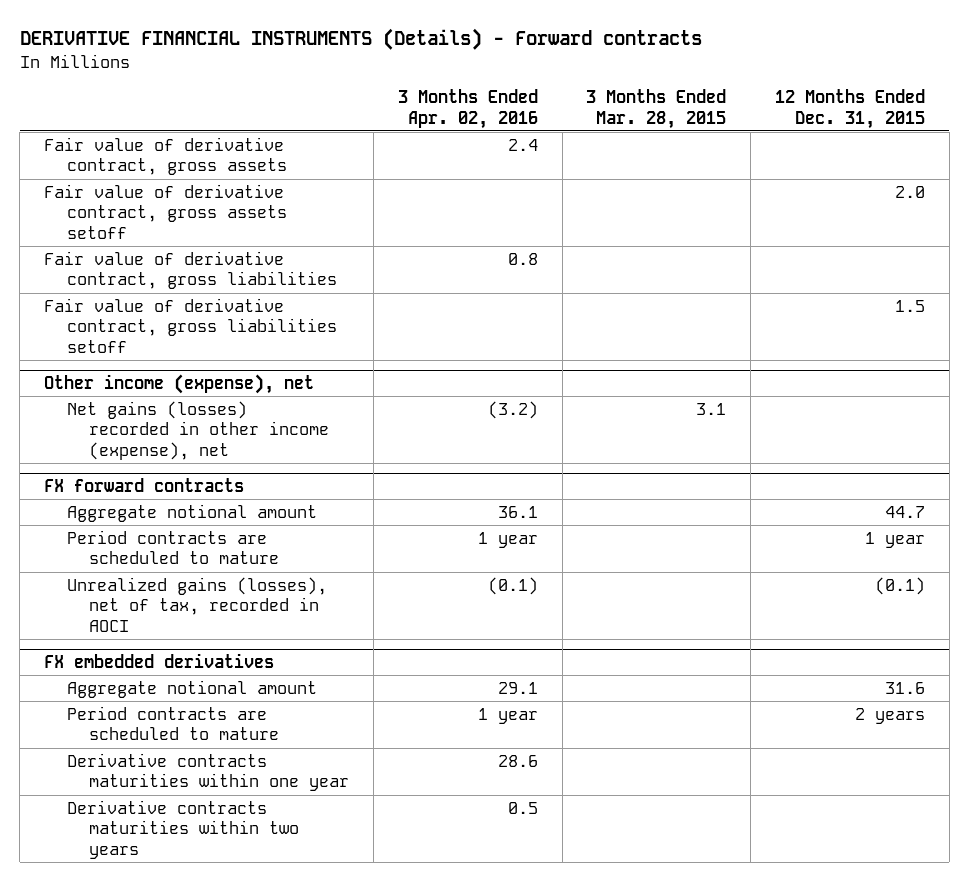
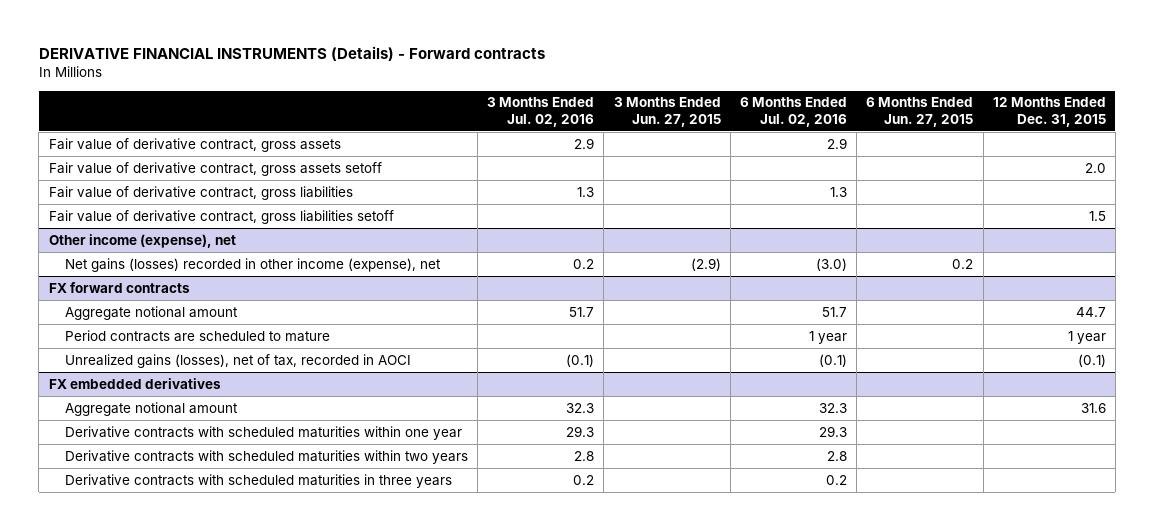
[397,88,538,129] 3 Months Ended Apr. 02, 2016 -> none
[586,88,727,129] 3 Months Ended Mar. 28, 2015 -> none
none -> [487,97,595,127] 3 Months Ended Jul. 02, 2016
none -> [613,97,721,127] 3 Months Ended Jun. 27, 2015
none -> [739,97,847,127] 6 Months Ended Jul. 02, 2016
none -> [866,97,974,127] 6 Months Ended Jun. 27, 2015
[66,705,280,741] Period contracts are scheduled to mature -> none
[66,752,350,792] Derivative contracts maturities within one year -> [64,425,462,440] Derivative contracts with scheduled maturities within one year
[66,799,300,860] Derivative contracts maturities within two years -> [64,449,468,464] Derivative contracts with scheduled maturities within two years
none -> [64,473,452,488] Derivative contracts with scheduled maturities in three years

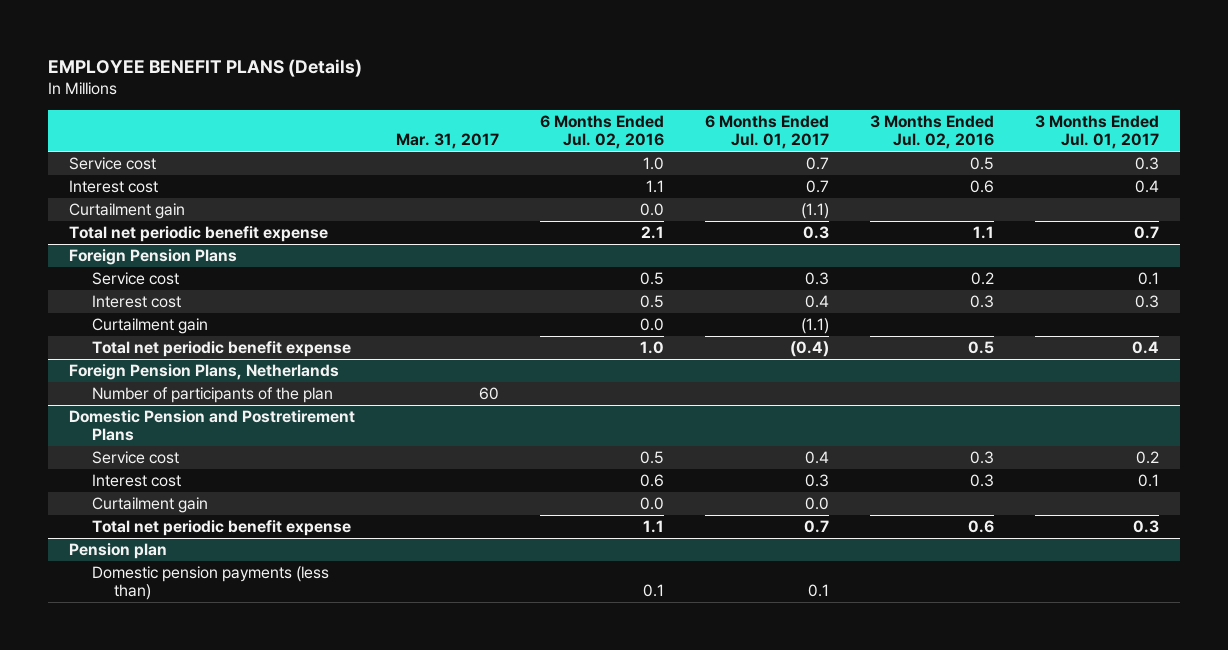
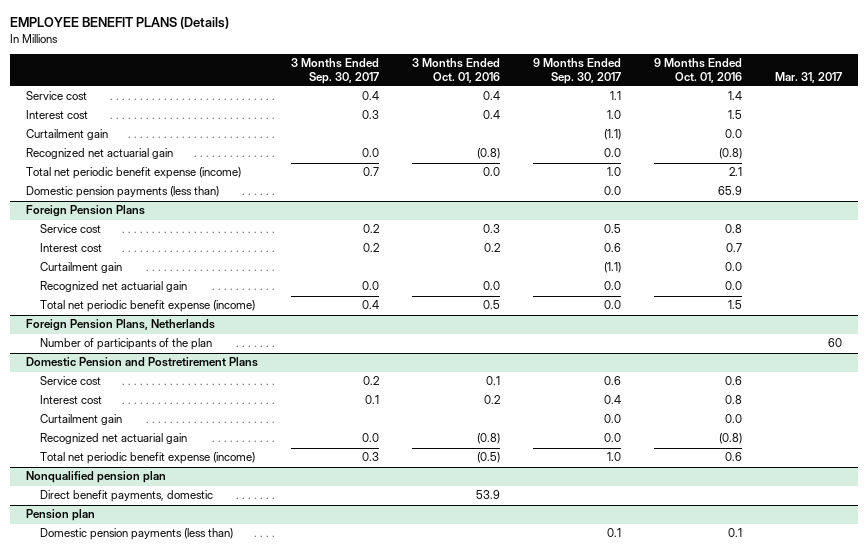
[539,114,664,150] 6 Months Ended Jul. 02, 2016 -> none
[705,114,830,150] 6 Months Ended Jul. 01, 2017 -> none
[870,114,995,150] 3 Months Ended Jul. 02, 2016 -> none
[1035,114,1160,150] 3 Months Ended Jul. 01, 2017 -> none
none -> [291,58,380,84] 3 Months Ended Sep. 30, 2017
none -> [412,58,501,83] 3 Months Ended Oct. 01, 2016
none -> [533,58,622,84] 9 Months Ended Sep. 30, 2017
none -> [654,58,743,83] 9 Months Ended Oct. 01, 2016
none -> [26,148,174,160] Recognized net actuarial gain
[68,225,328,242] Total net periodic benefit expense -> [26,167,242,180] Total net periodic benefit expense (income)
none -> [26,186,220,199] Domestic pension payments (less than)
none -> [39,281,187,293] Recognized net actuarial gain
[91,340,351,357] Total net periodic benefit expense -> [39,300,255,313] Total net periodic benefit expense (income)
none -> [39,433,187,445] Recognized net actuarial gain
[91,519,351,536] Total net periodic benefit expense -> [39,452,255,465] Total net periodic benefit expense (income)
none -> [26,471,167,484] Nonqualified pension plan
none -> [39,490,213,503] Direct benefit payments, domestic

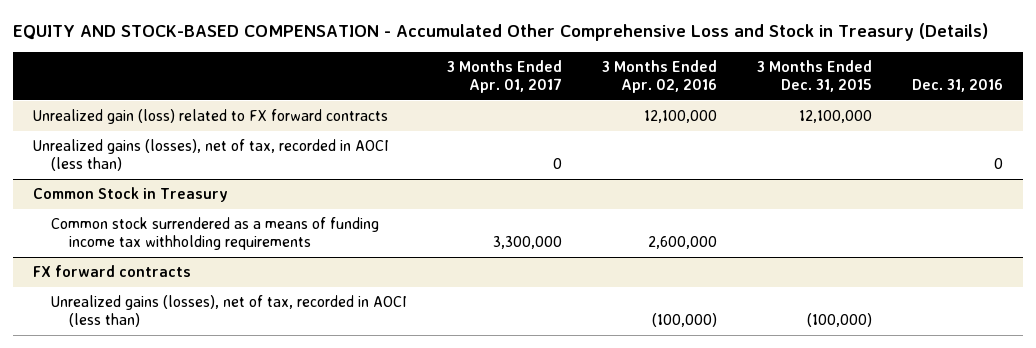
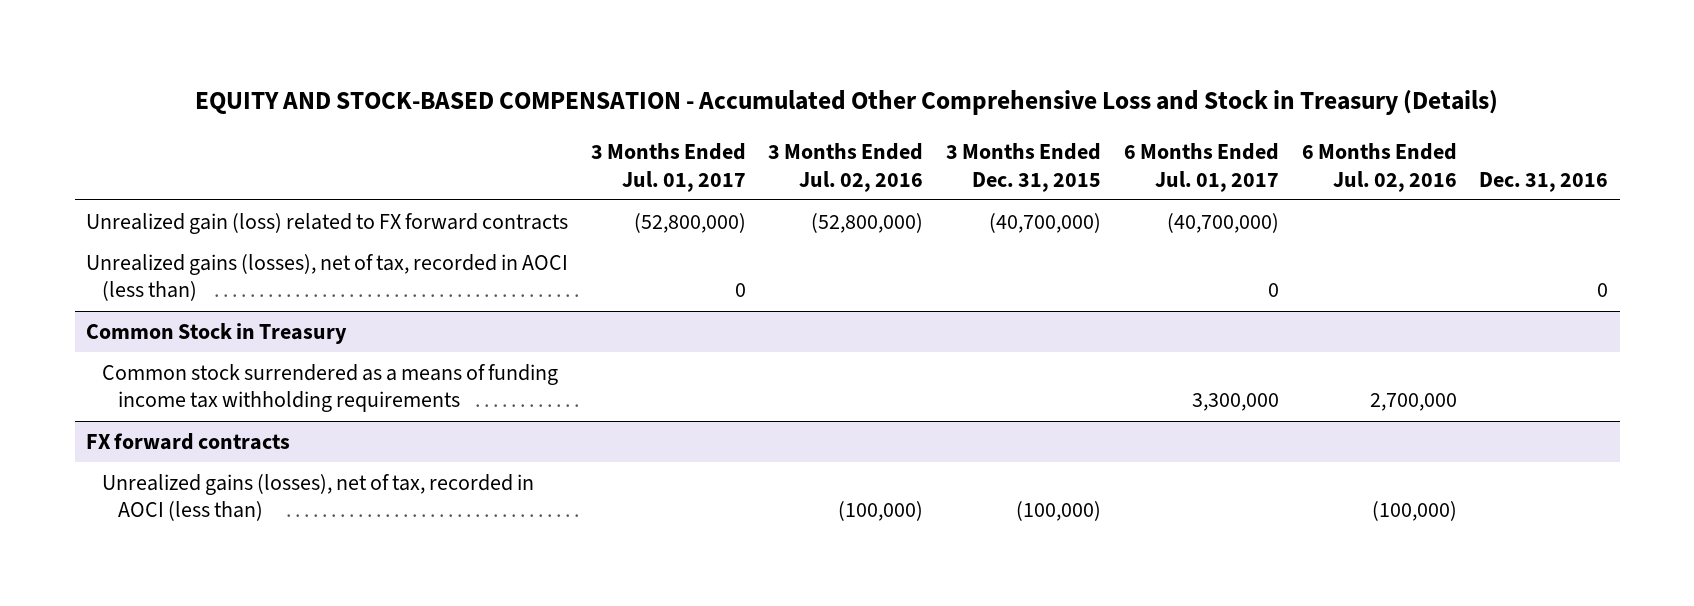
[446,60,562,94] 3 Months Ended Apr. 01, 2017 -> none
[602,60,718,94] 3 Months Ended Apr. 02, 2016 -> none
none -> [590,143,746,192] 3 Months Ended Jul. 01, 2017
none -> [768,143,924,192] 3 Months Ended Jul. 02, 2016
none -> [1123,143,1279,192] 6 Months Ended Jul. 01, 2017
none -> [1301,143,1457,192] 6 Months Ended Jul. 02, 2016
[799,110,873,124] 12,100,000 -> [989,212,1102,233] (40,700,000)

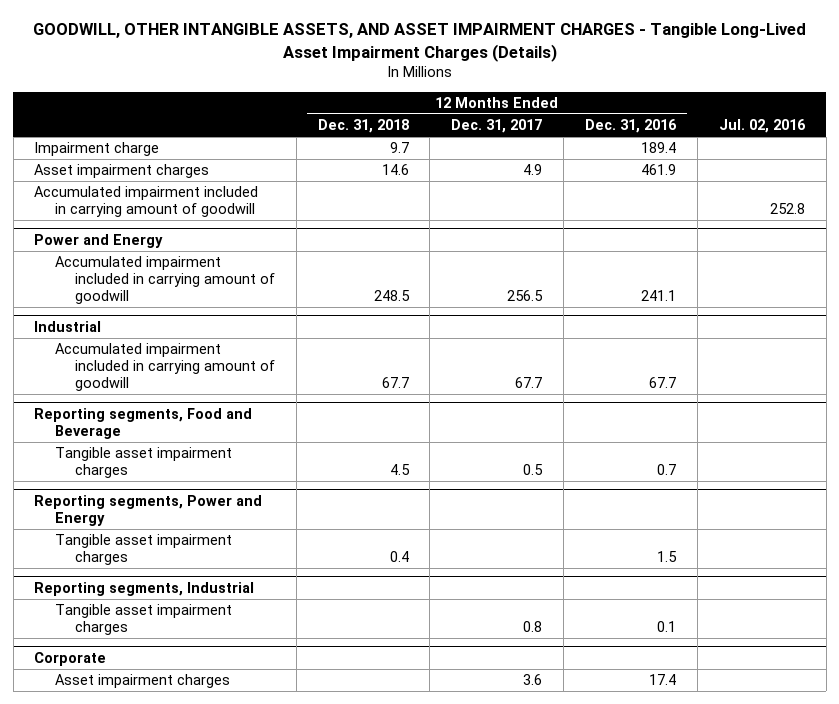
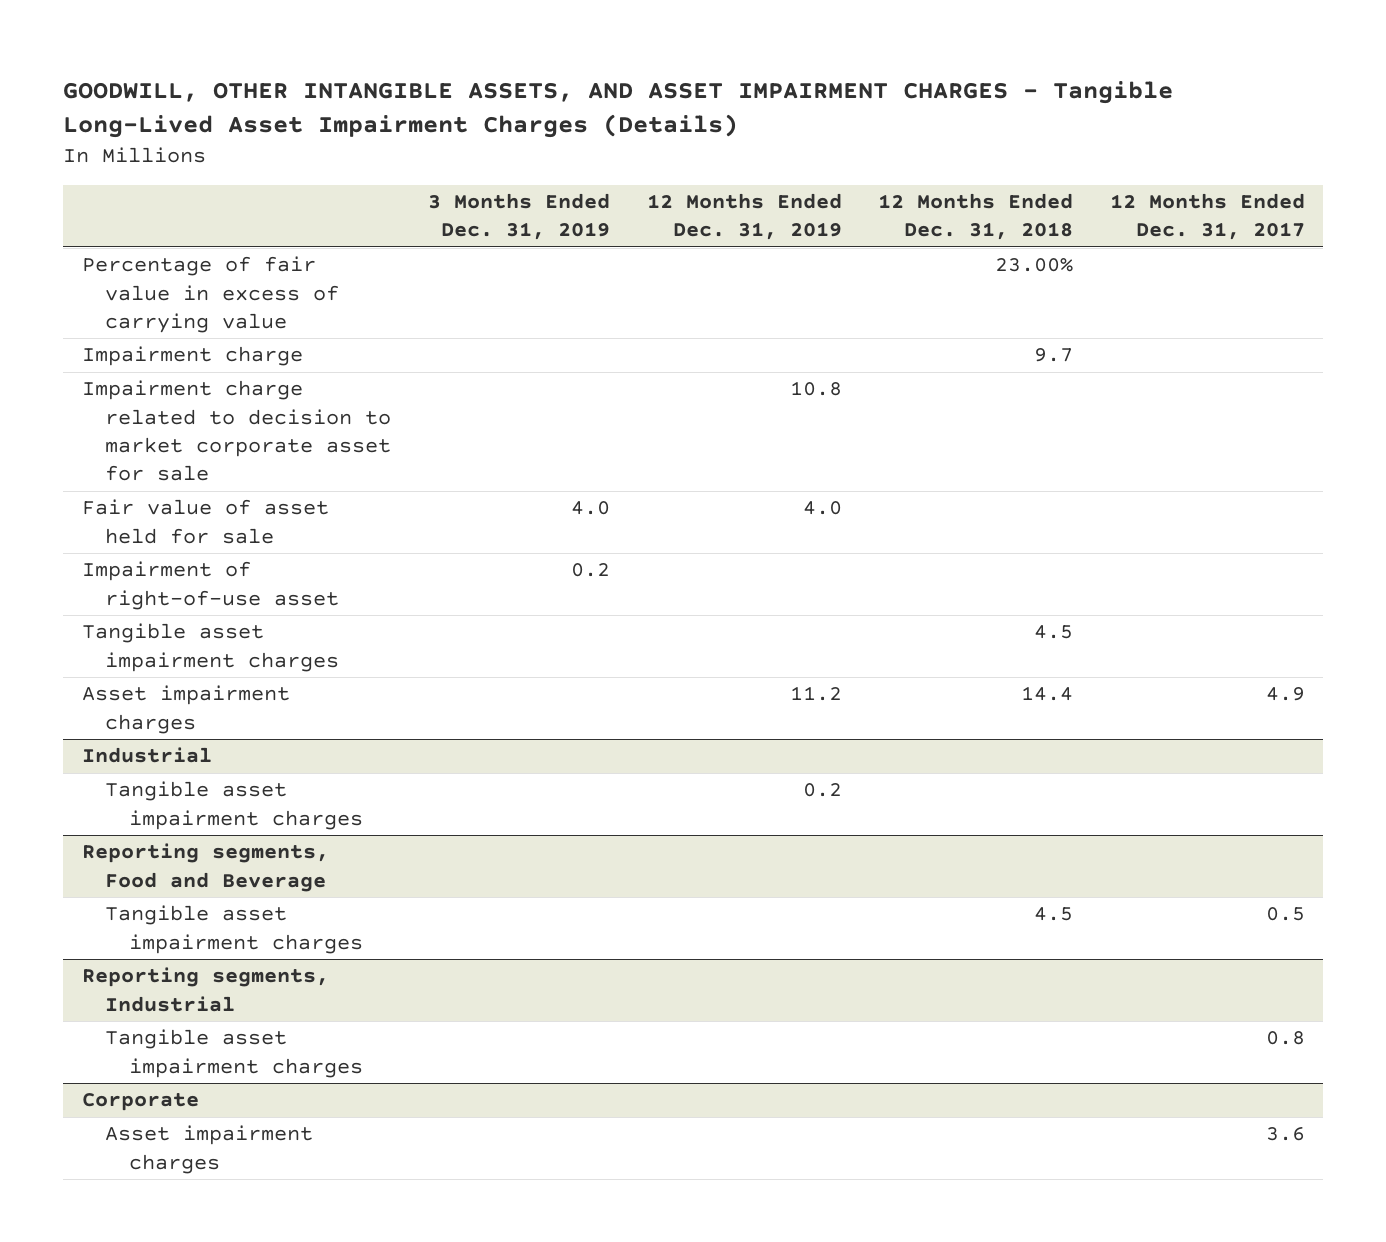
[585,119,678,134] Dec. 31, 2016 -> none
[718,119,806,134] Jul. 02, 2016 -> none
none -> [428,192,611,241] 3 Months Ended Dec. 31, 2019
none -> [646,192,842,241] 12 Months Ended Dec. 31, 2019
none -> [81,256,340,334] Percentage of fair value in excess of carrying value
[34,186,259,218] Accumulated impairment included in carrying amount of goodwill -> none
[34,233,164,248] Power and Energy -> none
[54,256,275,305] Accumulated impairment included in carrying amount of goodwill -> none
none -> [81,380,392,482] Impairment charge related to decision to market corporate asset for sale
none -> [81,499,329,544] Fair value of asset held for sale
none -> [81,561,340,610] Impairment of right-of-use asset
none -> [81,623,340,672] Tangible asset impairment charges
[381,164,409,176] 14.6 -> [1021,686,1074,702] 14.4
[54,343,275,392] Accumulated impairment included in carrying amount of goodwill -> none
none -> [105,781,364,830] Tangible asset impairment charges
[34,494,263,526] Reporting segments, Power and Energy -> none
[54,534,232,566] Tangible asset impairment charges -> none

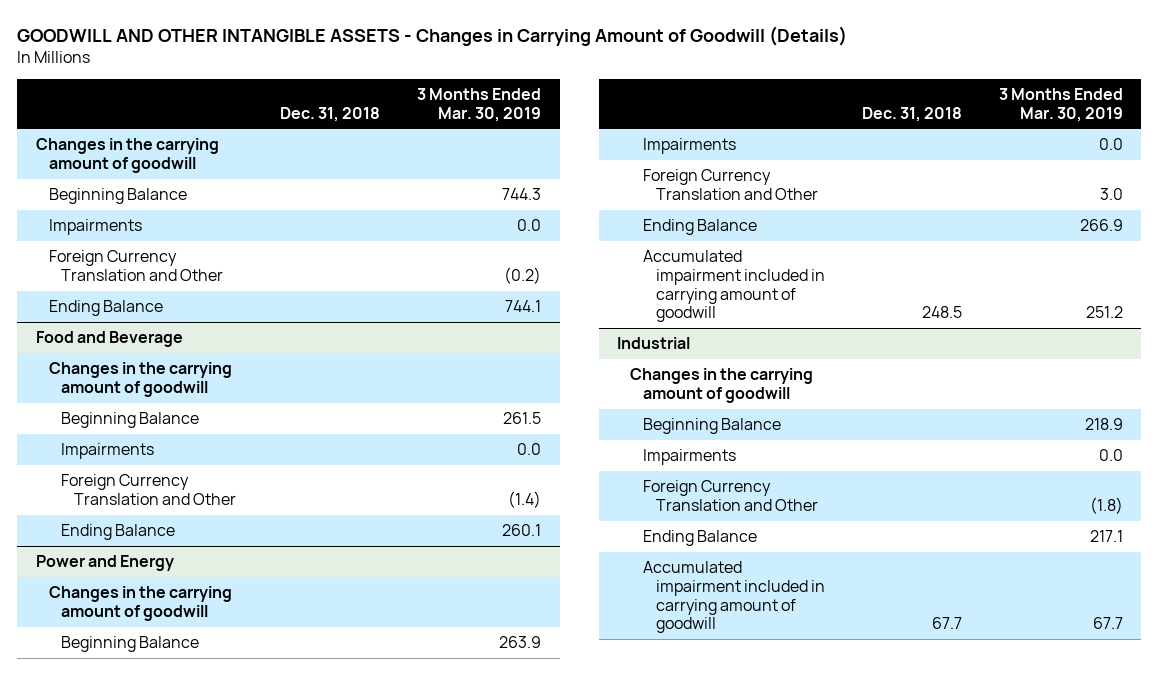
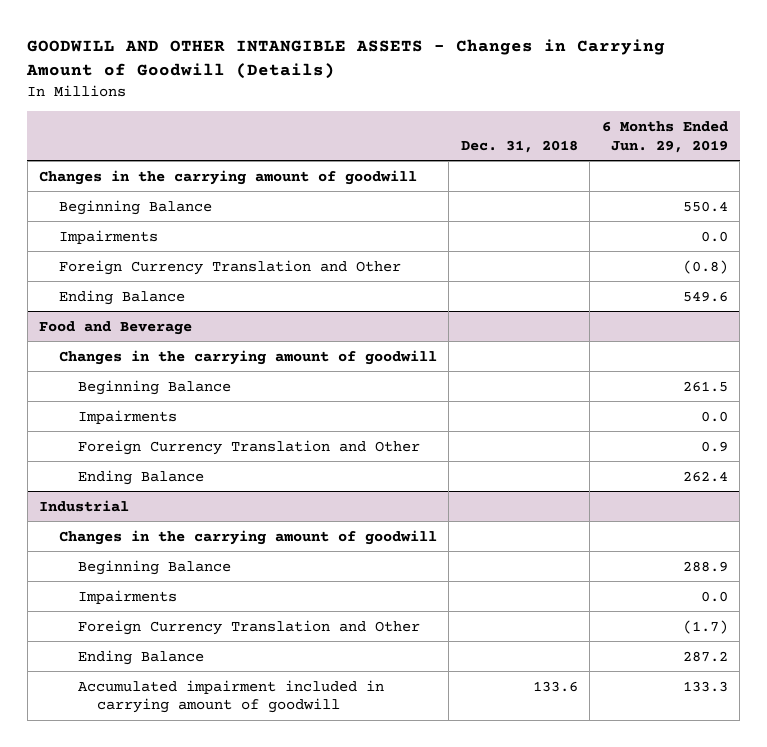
[417,87,542,122] 3 Months Ended Mar. 30, 2019 -> none
none -> [601,120,728,153] 6 Months Ended Jun. 29, 2019
[35,555,174,572] Power and Energy -> none
[48,586,232,621] Changes in the carrying amount of goodwill -> none
[61,636,200,653] Beginning Balance -> none
[643,138,737,155] Impairments -> none
[643,169,819,200] Foreign Currency Translation and Other -> none
[643,219,758,236] Ending Balance -> none
[643,250,826,323] Accumulated impairment included in carrying amount of goodwill -> none
[931,617,962,630] 67.7 -> [532,680,578,692] 133.6

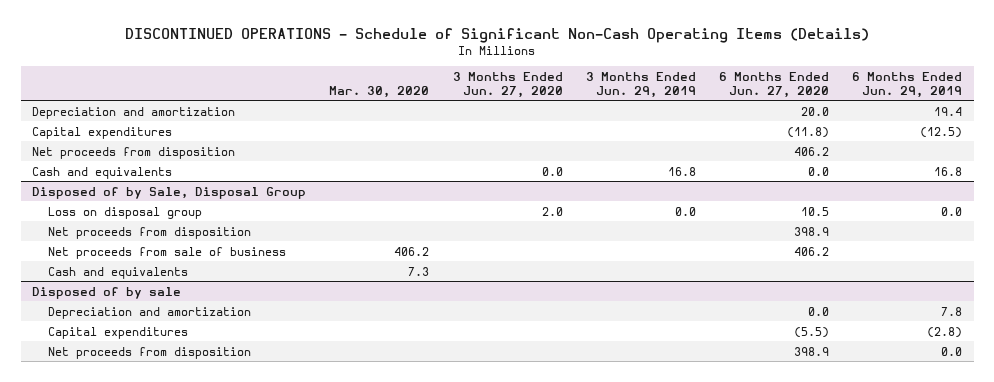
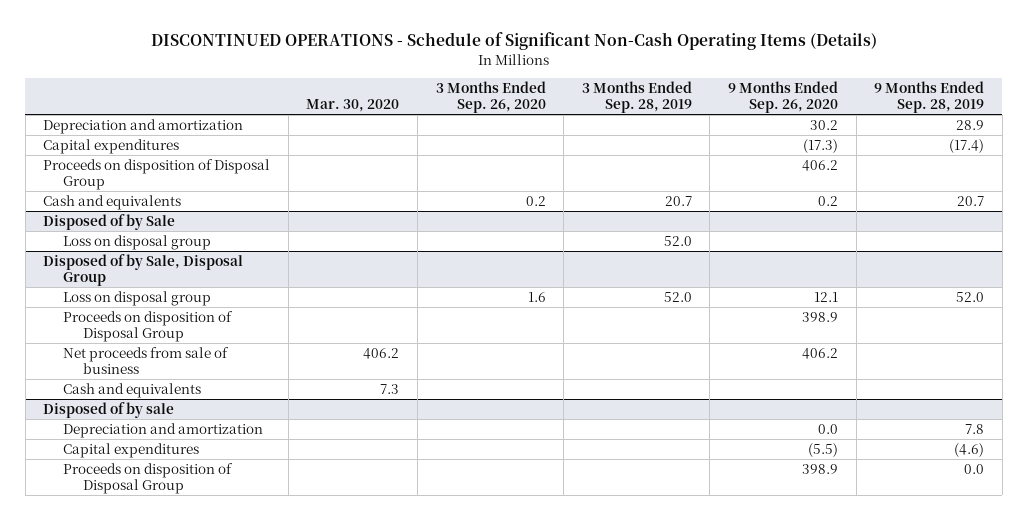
[452,71,563,98] 3 Months Ended Jun. 27, 2020 -> none
[585,71,696,98] 3 Months Ended Jun. 29, 2019 -> none
[718,71,829,98] 6 Months Ended Jun. 27, 2020 -> none
[852,71,963,98] 6 Months Ended Jun. 29, 2019 -> none
none -> [435,81,546,114] 3 Months Ended Sep. 26, 2020
none -> [581,81,692,114] 3 Months Ended Sep. 28, 2019
none -> [728,81,839,114] 9 Months Ended Sep. 26, 2020
none -> [874,81,985,114] 9 Months Ended Sep. 28, 2019
[32,146,236,159] Net proceeds from disposition -> [43,159,271,190] Proceeds on disposition of Disposal Group
none -> [43,214,176,231] Disposed of by Sale
none -> [63,235,212,251] Loss on disposal group
[47,226,251,239] Net proceeds from disposition -> [63,311,234,342] Proceeds on disposition of Disposal Group
[47,346,251,359] Net proceeds from disposition -> [63,463,234,494] Proceeds on disposition of Disposal Group

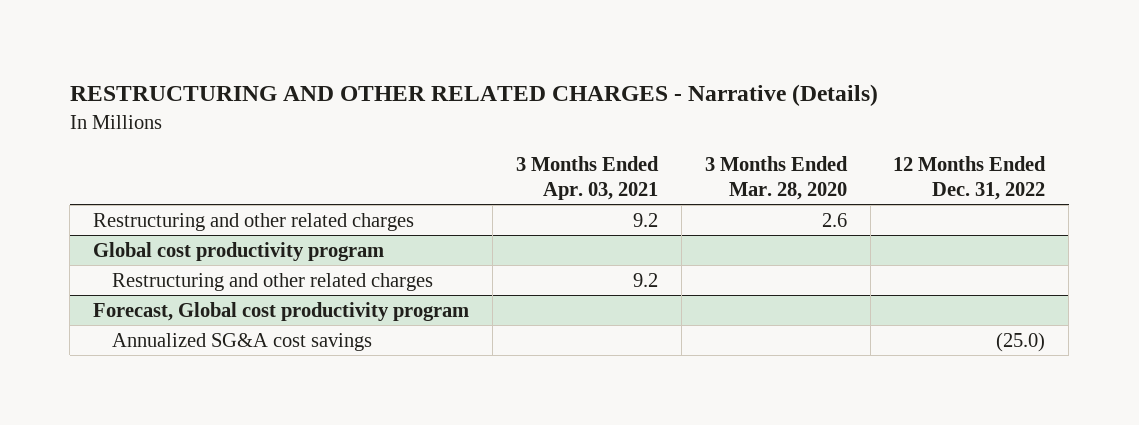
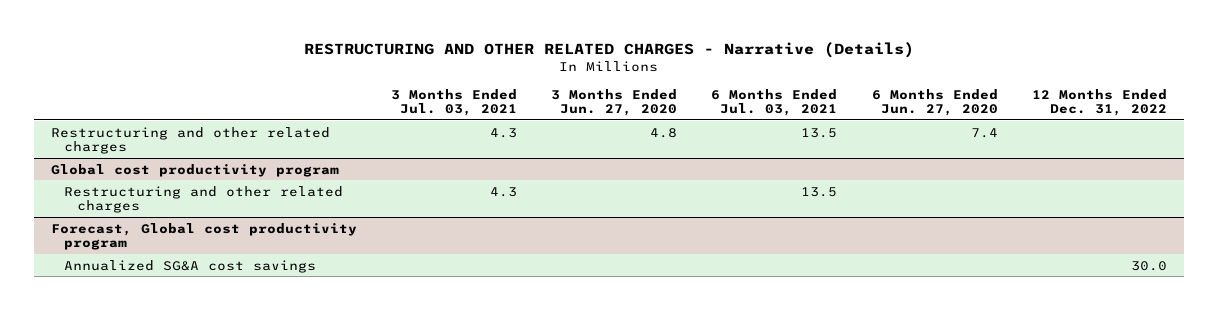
[515,155,659,200] 3 Months Ended Apr. 03, 2021 -> none
[704,155,848,200] 3 Months Ended Mar. 28, 2020 -> none
none -> [391,88,518,117] 3 Months Ended Jul. 03, 2021
none -> [551,88,678,117] 3 Months Ended Jun. 27, 2020
none -> [711,88,838,117] 6 Months Ended Jul. 03, 2021
none -> [871,88,998,117] 6 Months Ended Jun. 27, 2020
[996,331,1046,352] (25.0) -> [1130,260,1167,271] 30.0

